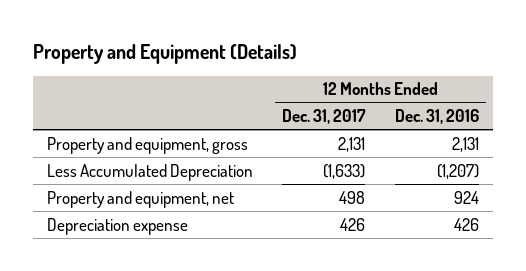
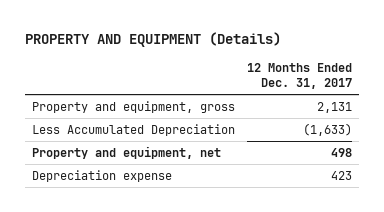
[32,43,297,64] Property and Equipment (Details) -> [25,31,282,47] PROPERTY AND EQUIPMENT (Details)
[394,108,479,124] Dec. 31, 2016 -> none
[340,217,366,231] 426 -> [331,171,353,181] 423

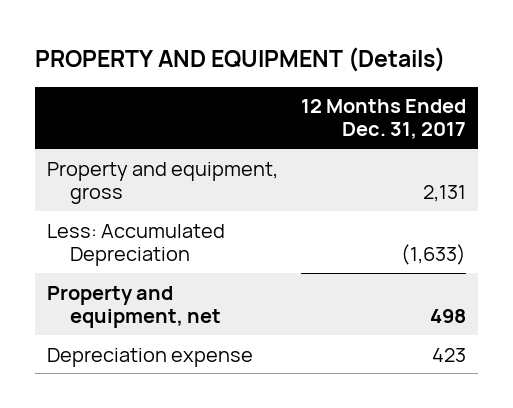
[31,124,235,137] Less Accumulated Depreciation -> [47,223,226,266] Less: Accumulated Depreciation

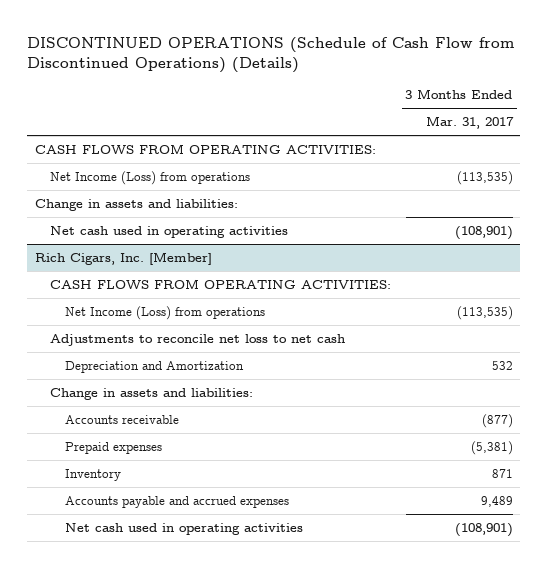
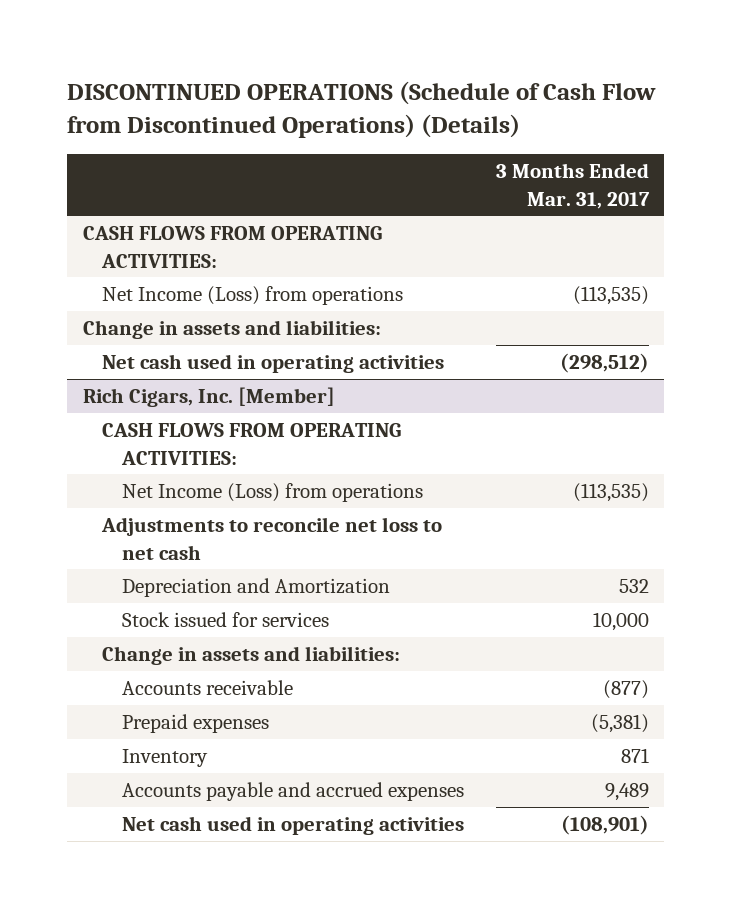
[454,226,513,241] (108,901) -> [559,353,649,374] (298,512)
none -> [122,612,330,628] Stock issued for services

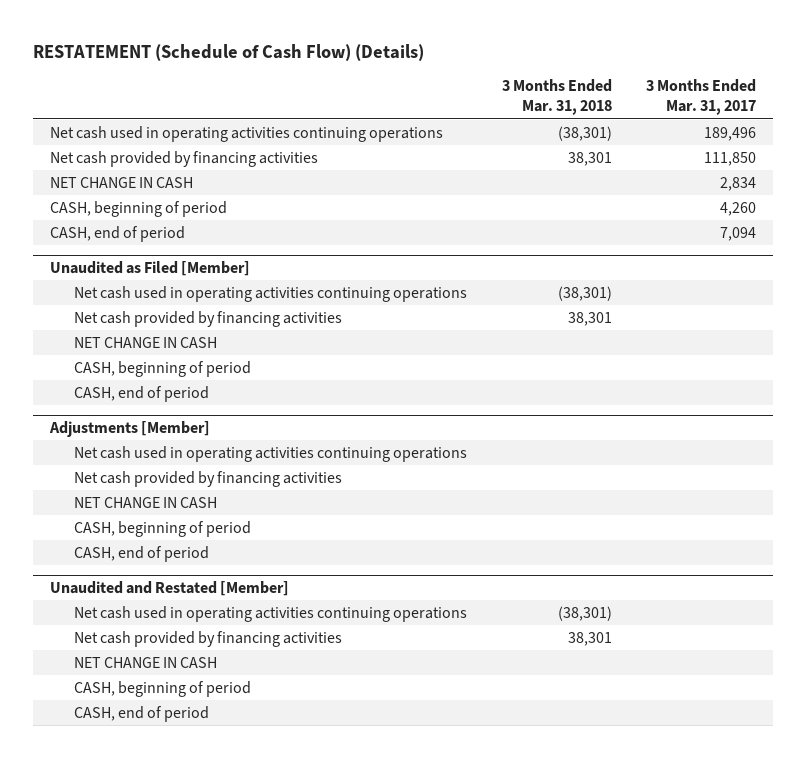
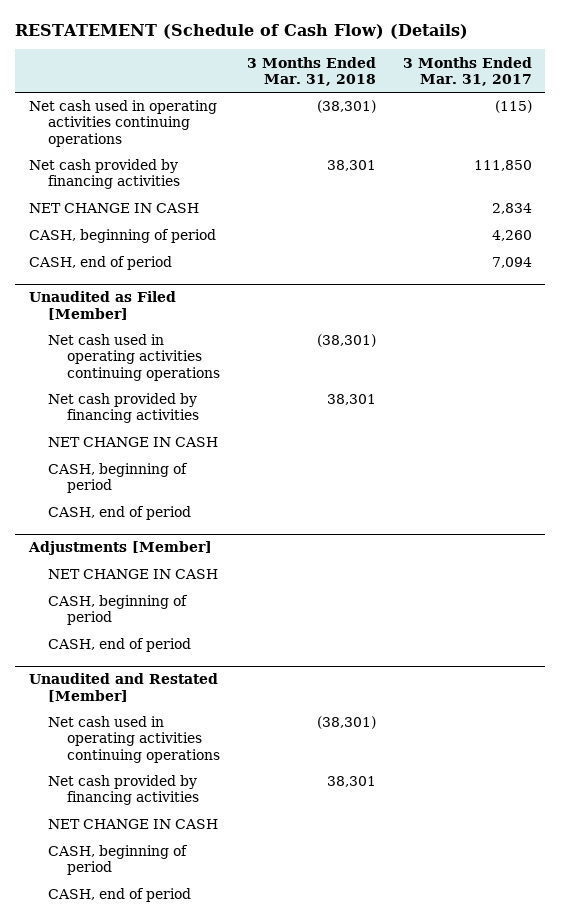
[704,126,757,141] 189,496 -> [495,100,533,114] (115)
[74,445,468,462] Net cash used in operating activities continuing operations -> none
[74,470,343,487] Net cash provided by financing activities -> none

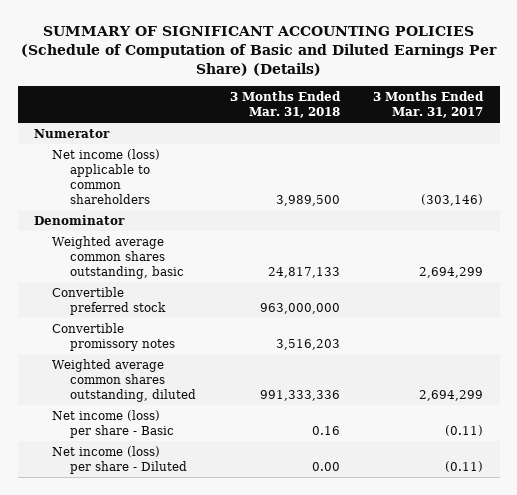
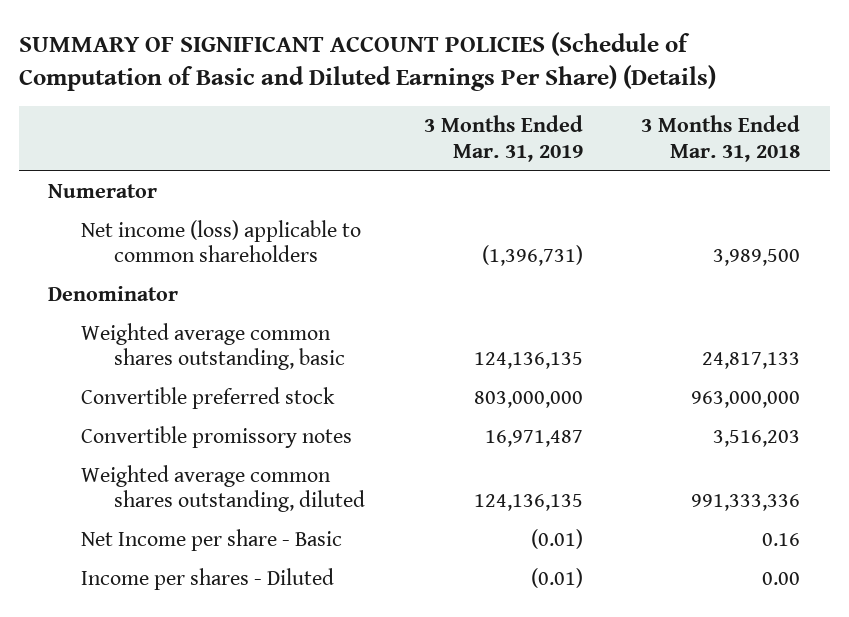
[20,26,497,76] SUMMARY OF SIGNIFICANT ACCOUNTING POLICIES (Schedule of Computation of Basic and Diluted Earnings Per Share) (Details) -> [19,32,717,92] SUMMARY OF SIGNIFICANT ACCOUNT POLICIES (Schedule of Computation of Basic and Diluted Earnings Per Share) (Details)
[372,90,484,118] 3 Months Ended Mar. 31, 2017 -> none
none -> [423,115,583,162] 3 Months Ended Mar. 31, 2019
[52,410,175,438] Net income (loss) per share - Basic -> [81,529,343,552] Net Income per share - Basic
[52,446,188,474] Net income (loss) per share - Diluted -> [81,568,335,591] Income per shares - Diluted

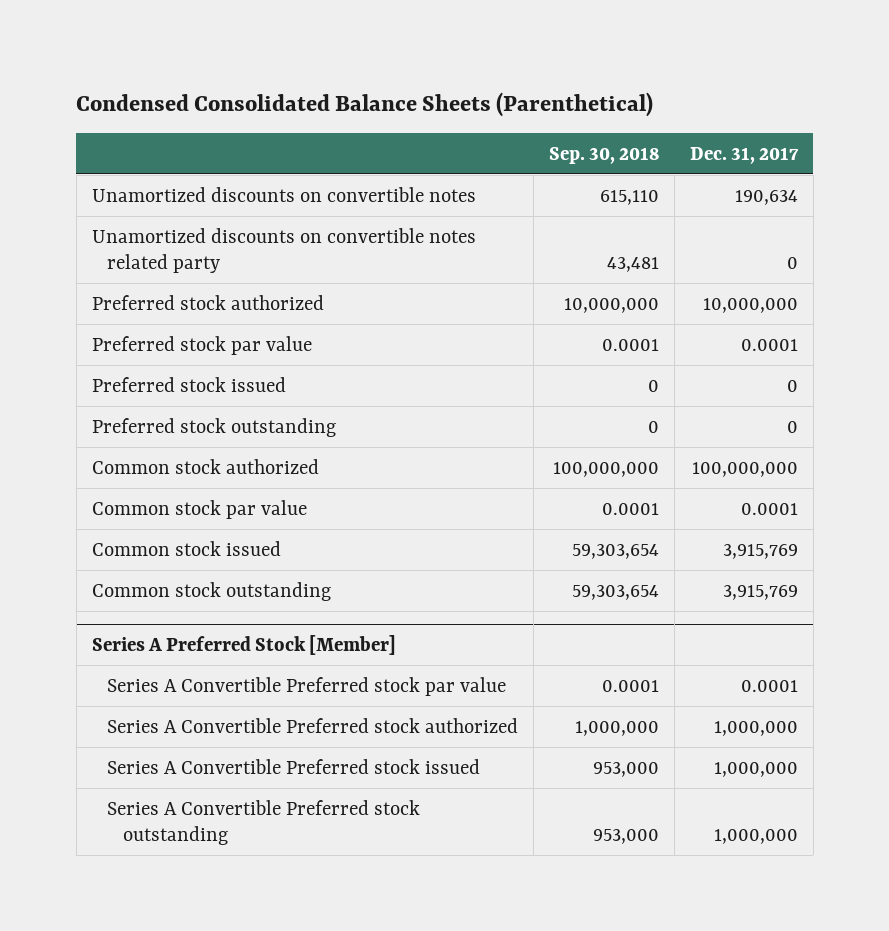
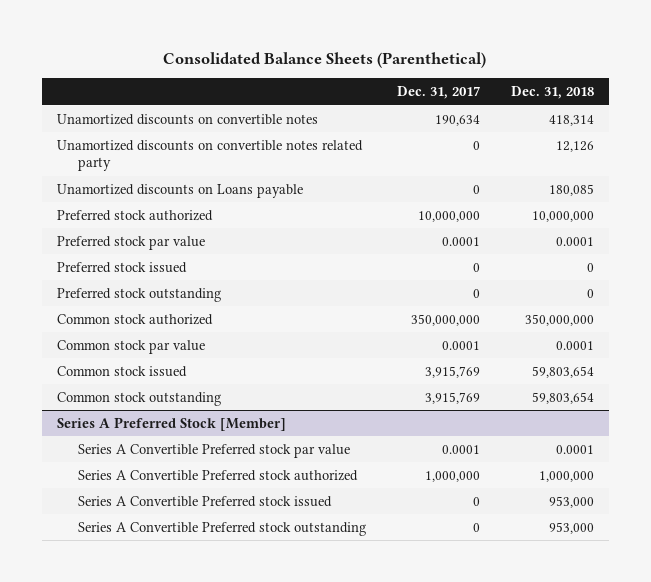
[76,91,654,117] Condensed Consolidated Balance Sheets (Parenthetical) -> [163,52,487,69] Consolidated Balance Sheets (Parenthetical)
[548,146,659,164] Sep. 30, 2018 -> none
none -> [510,86,594,100] Dec. 31, 2018
none -> [57,183,304,198] Unamortized discounts on Loans payable
[691,461,798,477] 100,000,000 -> [410,313,480,326] 350,000,000
[713,761,798,777] 1,000,000 -> [472,496,480,506] 0
[713,829,798,845] 1,000,000 -> [472,522,480,532] 0

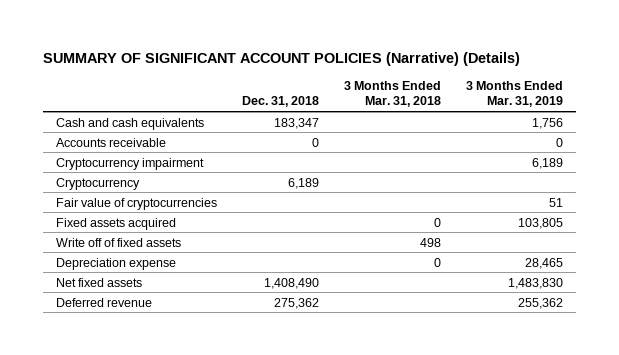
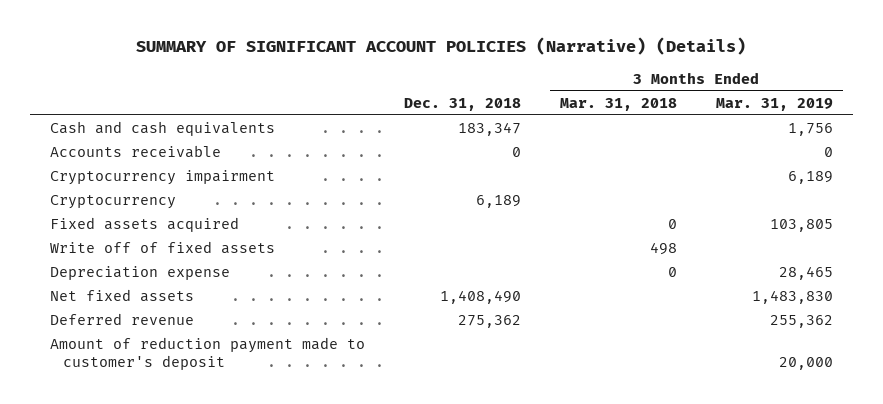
[55,197,217,210] Fair value of cryptocurrencies -> none
none -> [49,336,365,370] Amount of reduction payment made to customer's deposit

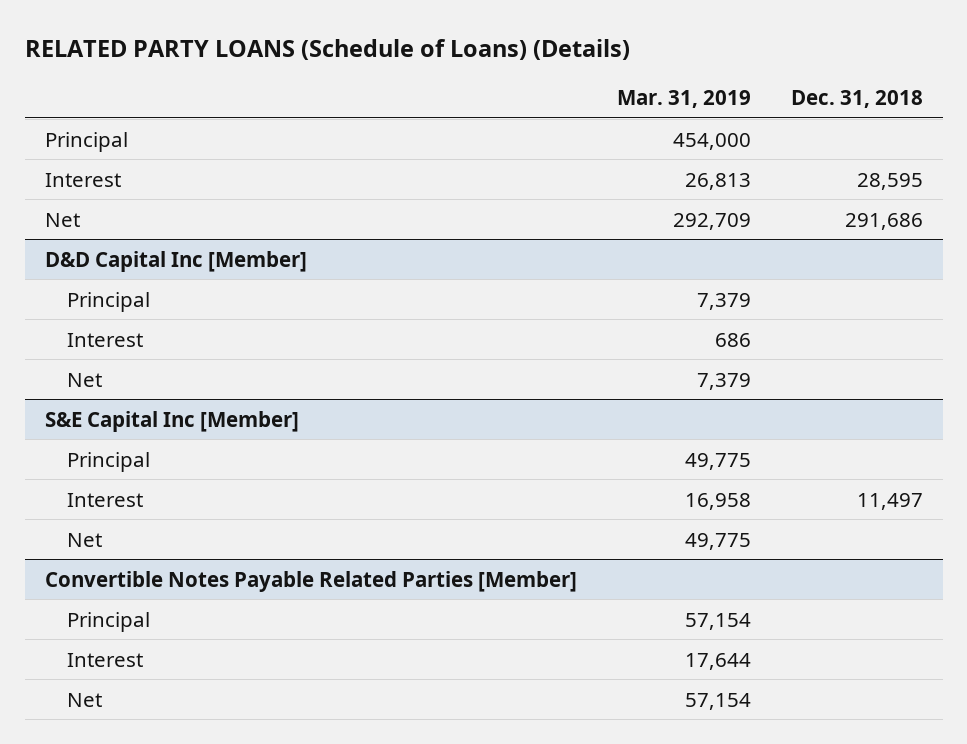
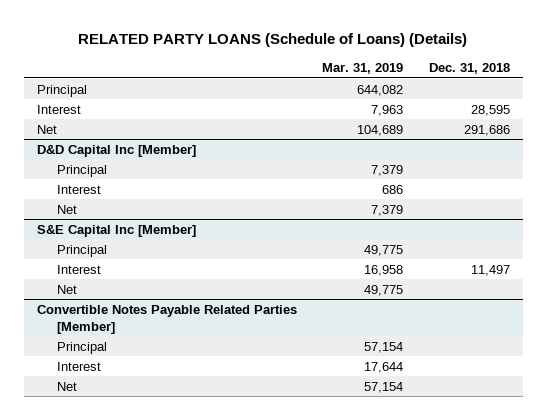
[672,132,751,150] 454,000 -> [357,84,404,96] 644,082
[684,172,751,190] 26,813 -> [371,104,404,116] 7,963
[672,212,751,230] 292,709 -> [357,124,404,136] 104,689

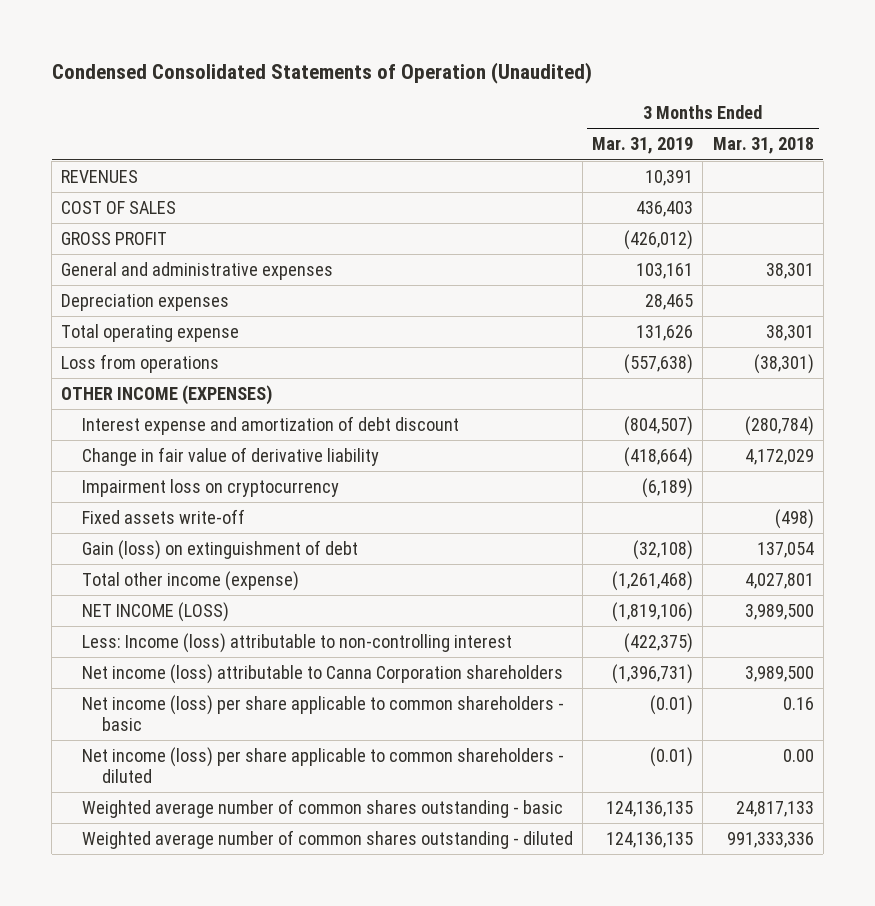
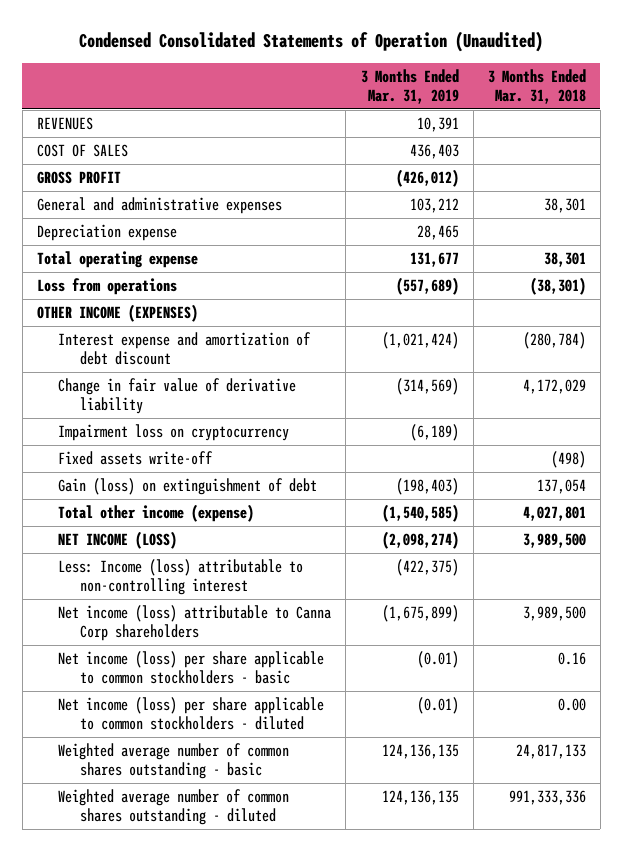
[636,262,694,279] 103,161 -> [409,198,459,214] 103,212
[61,293,230,311] Depreciation expenses -> [36,224,177,242] Depreciation expense
[636,324,694,341] 131,626 -> [409,252,459,268] 131,677
[624,353,694,374] (557,638) -> [395,277,459,296] (557,689)
[624,415,694,436] (804,507) -> [381,332,459,350] (1,021,424)
[624,446,694,467] (418,664) -> [395,378,459,396] (314,569)
[633,539,694,560] (32,108) -> [395,478,459,496] (198,403)
[612,570,694,591] (1,261,468) -> [381,504,459,523] (1,540,585)
[612,601,694,622] (1,819,106) -> [381,531,459,550] (2,098,274)
[81,663,563,684] Net income (loss) attributable to Canna Corporation shareholders -> [58,605,332,642] Net income (loss) attributable to Canna Corp shareholders
[612,663,694,684] (1,396,731) -> [381,605,459,623] (1,675,899)
[81,694,564,732] Net income (loss) per share applicable to common shareholders - basic -> [58,651,325,685] Net income (loss) per share applicable to common stockholders - basic
[81,746,564,784] Net income (loss) per share applicable to common shareholders - diluted -> [58,697,325,731] Net income (loss) per share applicable to common stockholders - diluted

